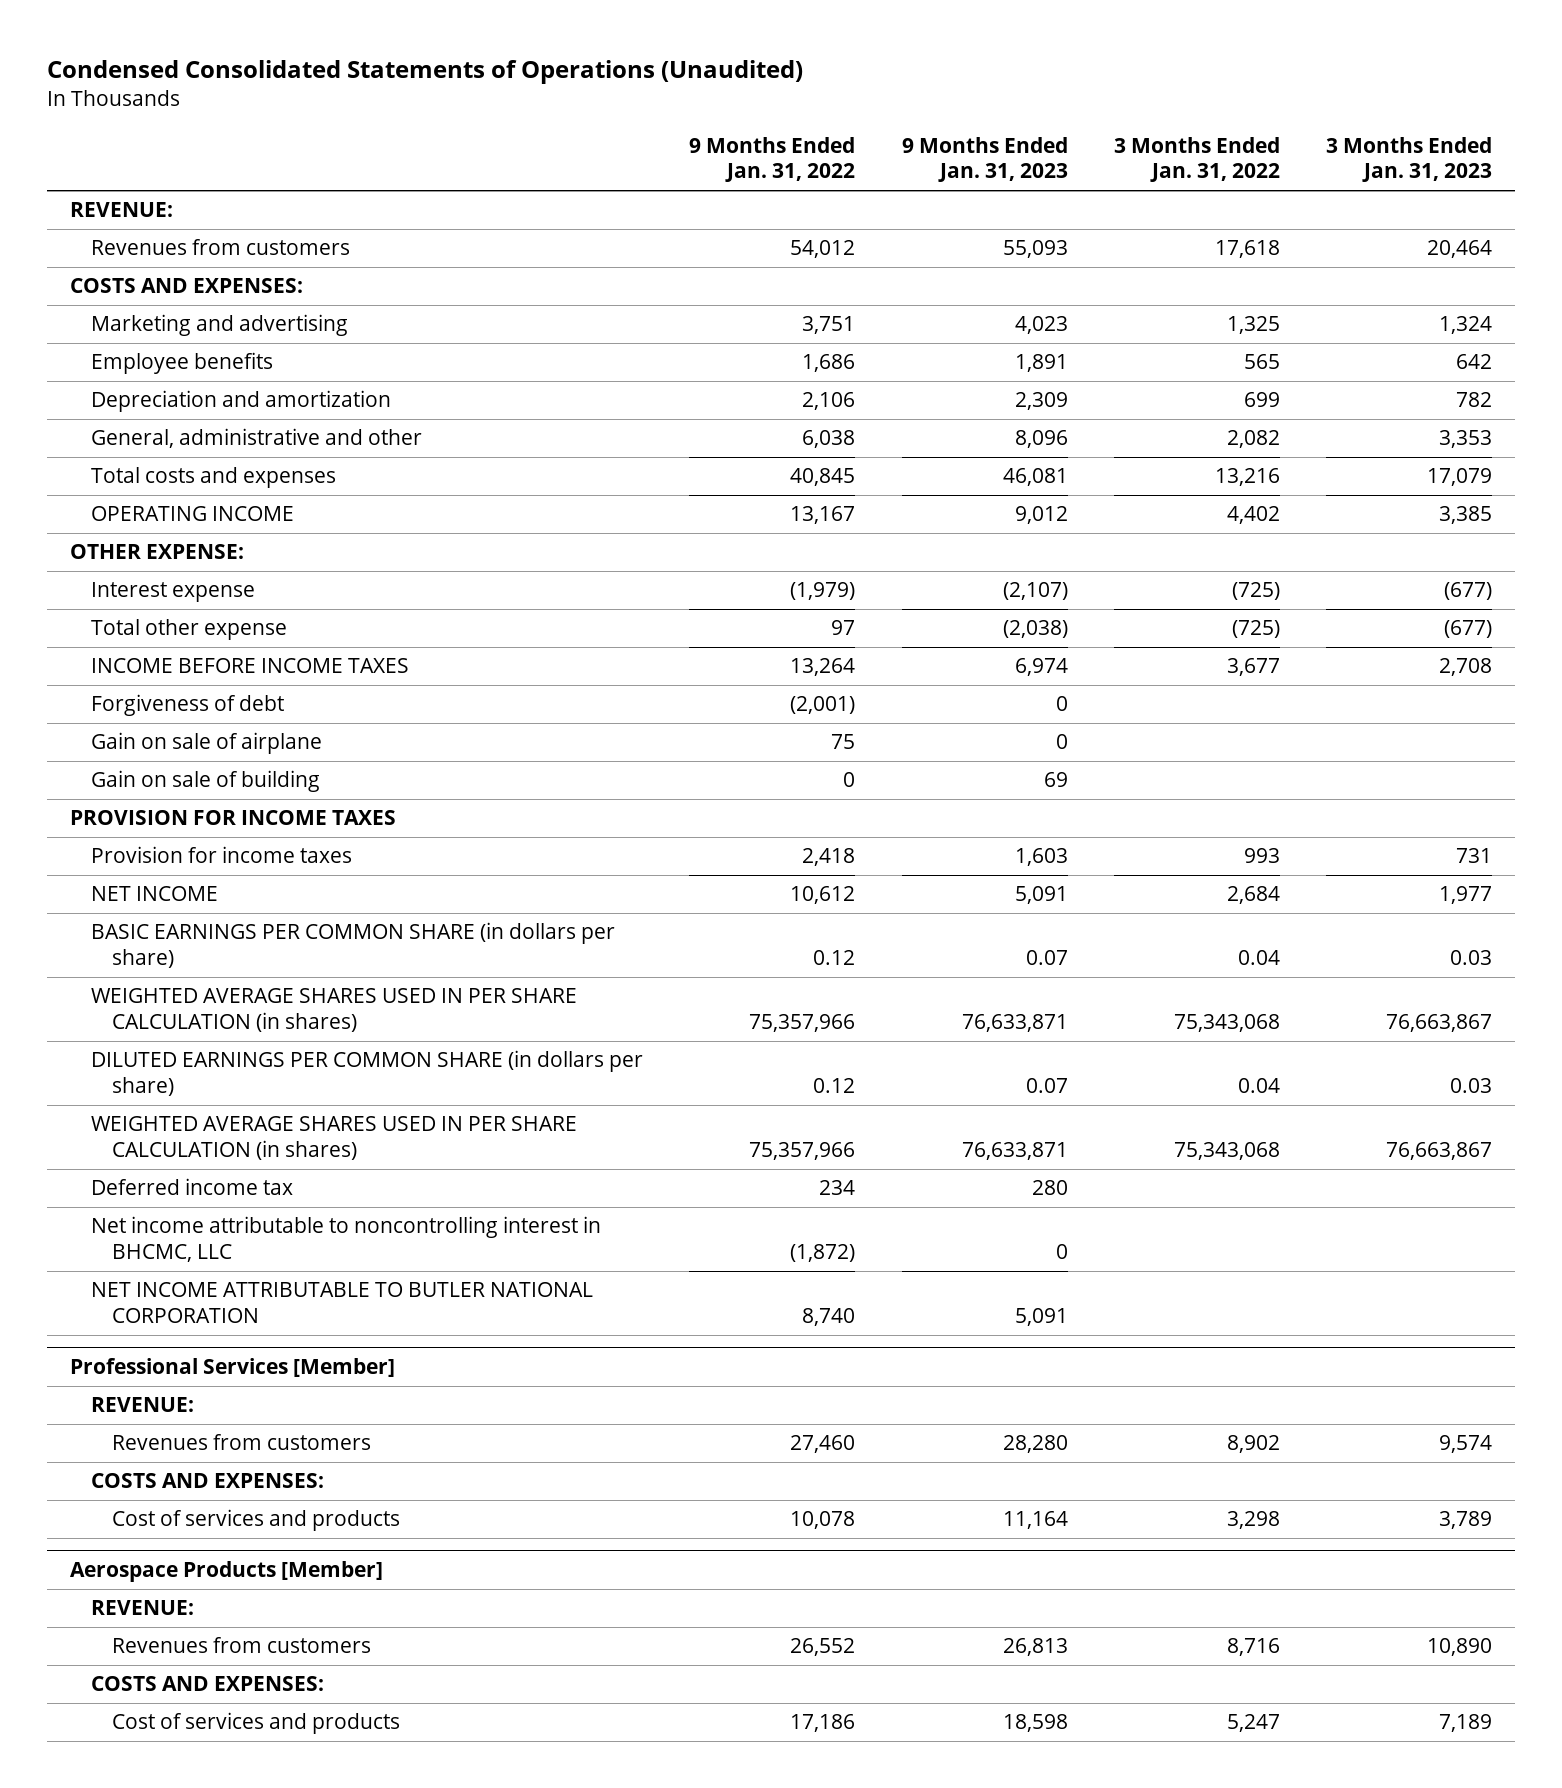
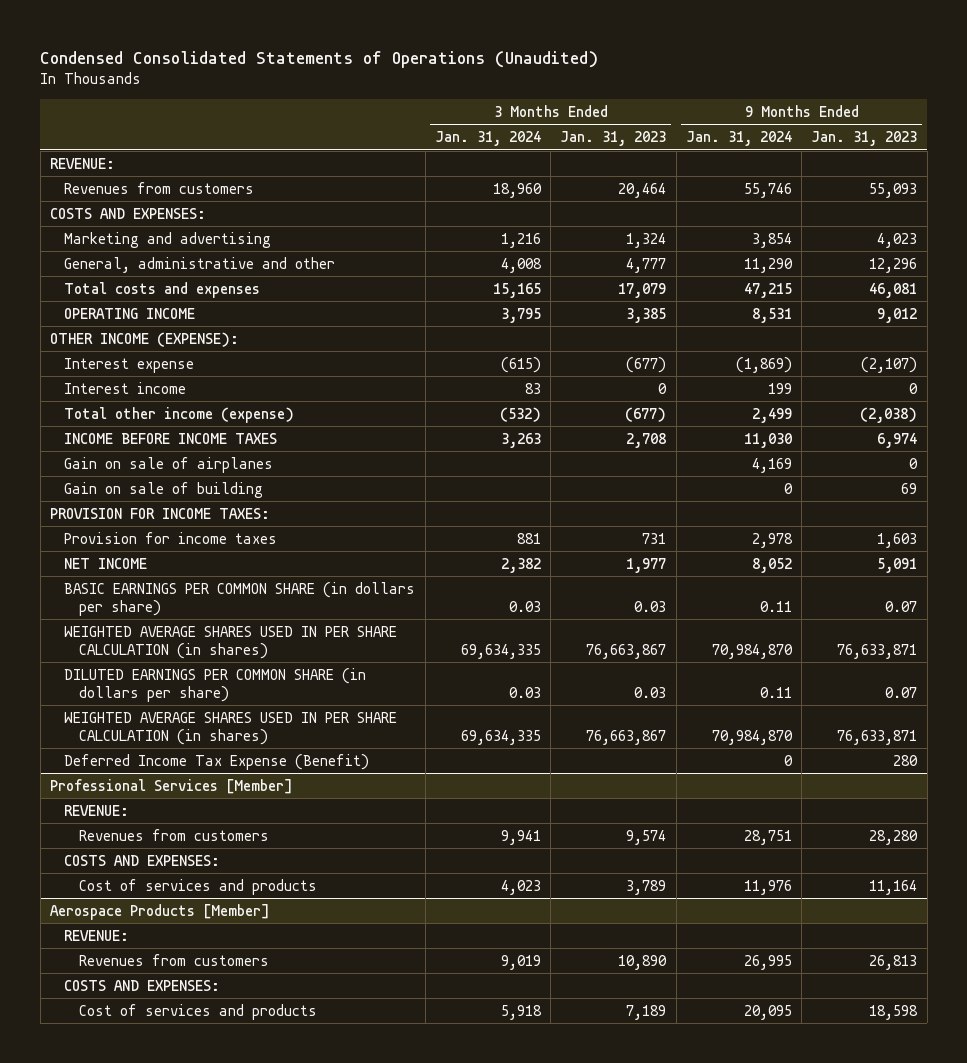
[689,136,856,183] 9 Months Ended Jan. 31, 2022 -> none
[1113,136,1280,183] 3 Months Ended Jan. 31, 2022 -> none
none -> [434,131,541,147] Jan. 31, 2024
none -> [685,131,792,147] Jan. 31, 2024
[91,352,274,375] Employee benefits -> none
[91,390,392,413] Depreciation and amortization -> none
[1014,430,1068,449] 8,096 -> [869,257,918,273] 12,296
[1439,430,1493,449] 3,353 -> [626,257,667,273] 4,777
[69,544,244,560] OTHER EXPENSE: -> [50,331,240,347] OTHER INCOME (EXPENSE):
none -> [64,381,187,394] Interest income
[91,619,288,641] Total other expense -> [64,406,295,423] Total other income (expense)
[91,694,285,717] Forgiveness of debt -> none
[91,732,323,755] Gain on sale of airplane -> [64,456,274,473] Gain on sale of airplanes
[69,810,396,826] PROVISION FOR INCOME TAXES -> [50,507,271,519] PROVISION FOR INCOME TAXES:
[91,1216,602,1262] Net income attributable to noncontrolling interest in BHCMC, LLC -> none
[91,1282,594,1323] NET INCOME ATTRIBUTABLE TO BUTLER NATIONAL CORPORATION -> none
[91,1178,294,1196] Deferred income tax -> [64,753,370,770] Deferred Income Tax Expense (Benefit)

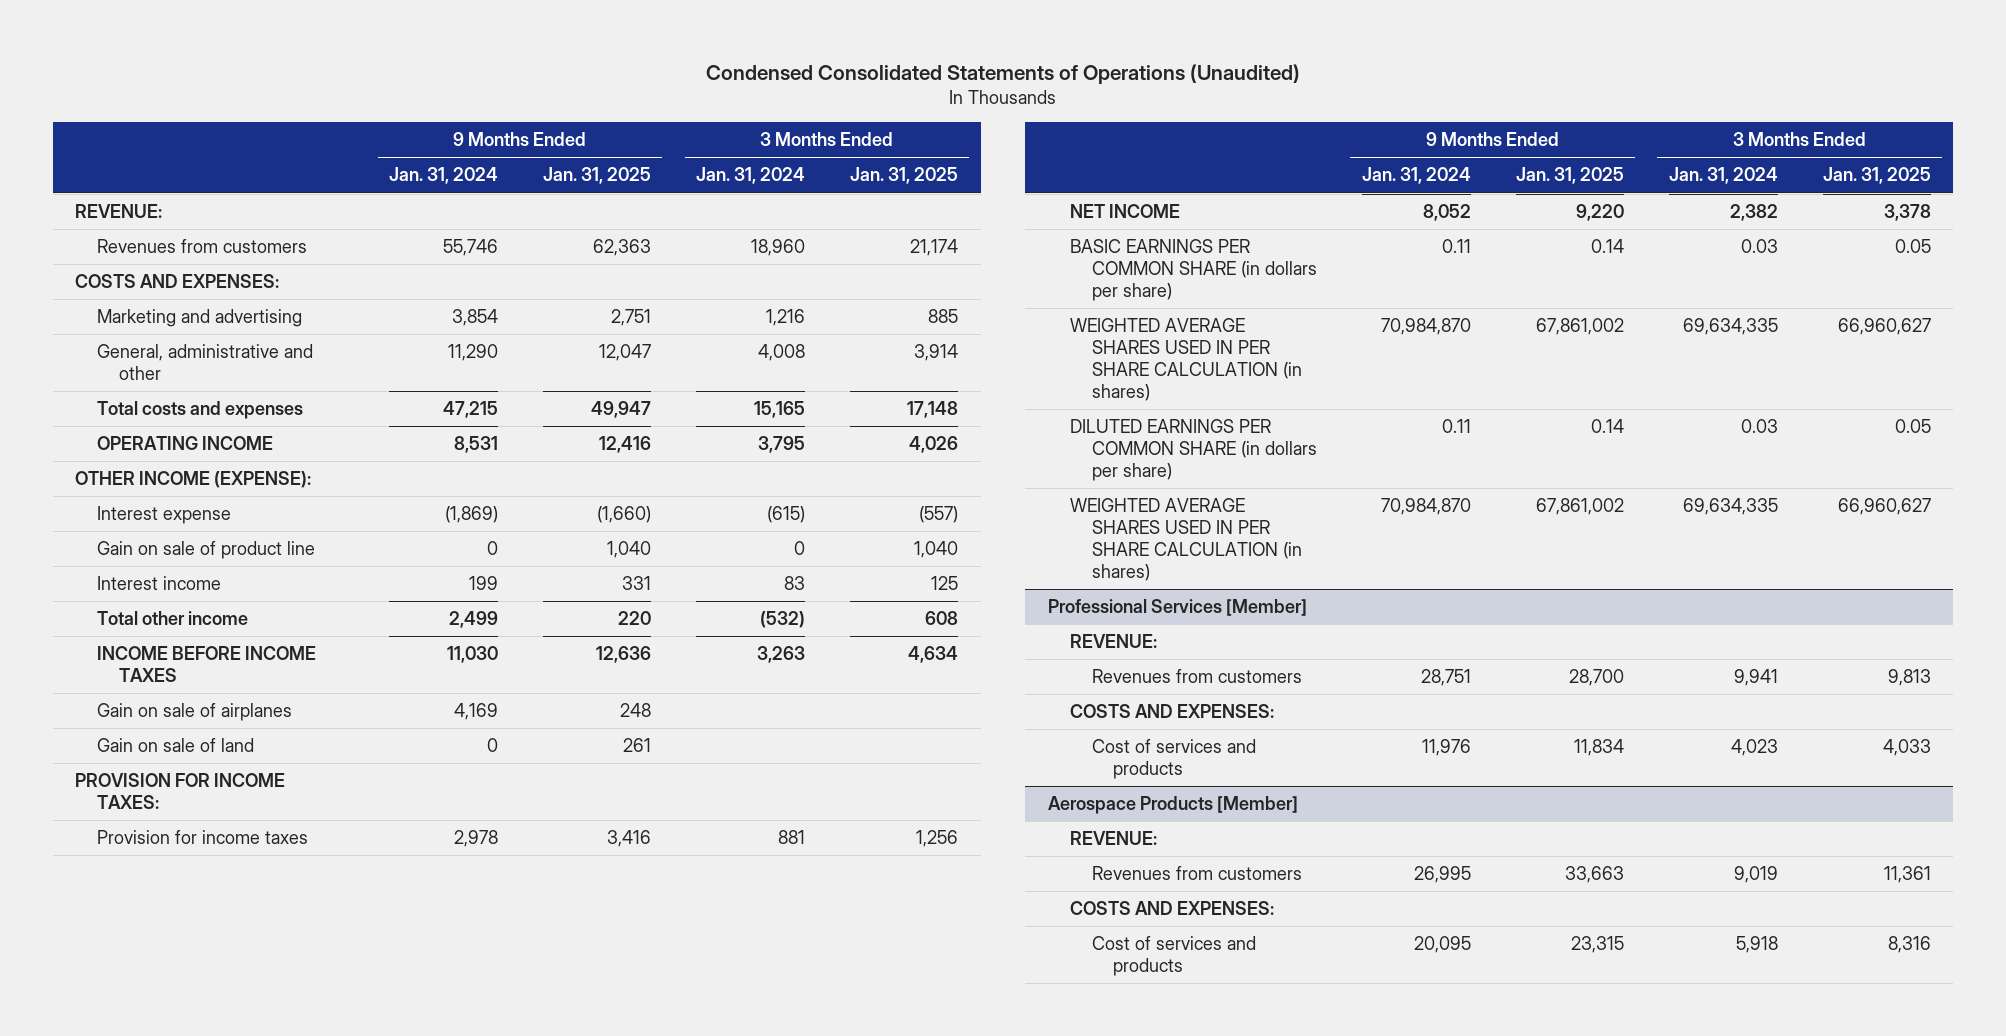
[560,131,667,147] Jan. 31, 2023 -> none
[811,131,918,147] Jan. 31, 2023 -> none
none -> [543,167,652,185] Jan. 31, 2025
none -> [850,167,959,185] Jan. 31, 2025
none -> [97,541,316,560] Gain on sale of product line
[64,406,295,423] Total other income (expense) -> [97,611,249,626] Total other income
[64,481,264,498] Gain on sale of building -> [97,738,255,753] Gain on sale of land
[64,753,370,770] Deferred Income Tax Expense (Benefit) -> none

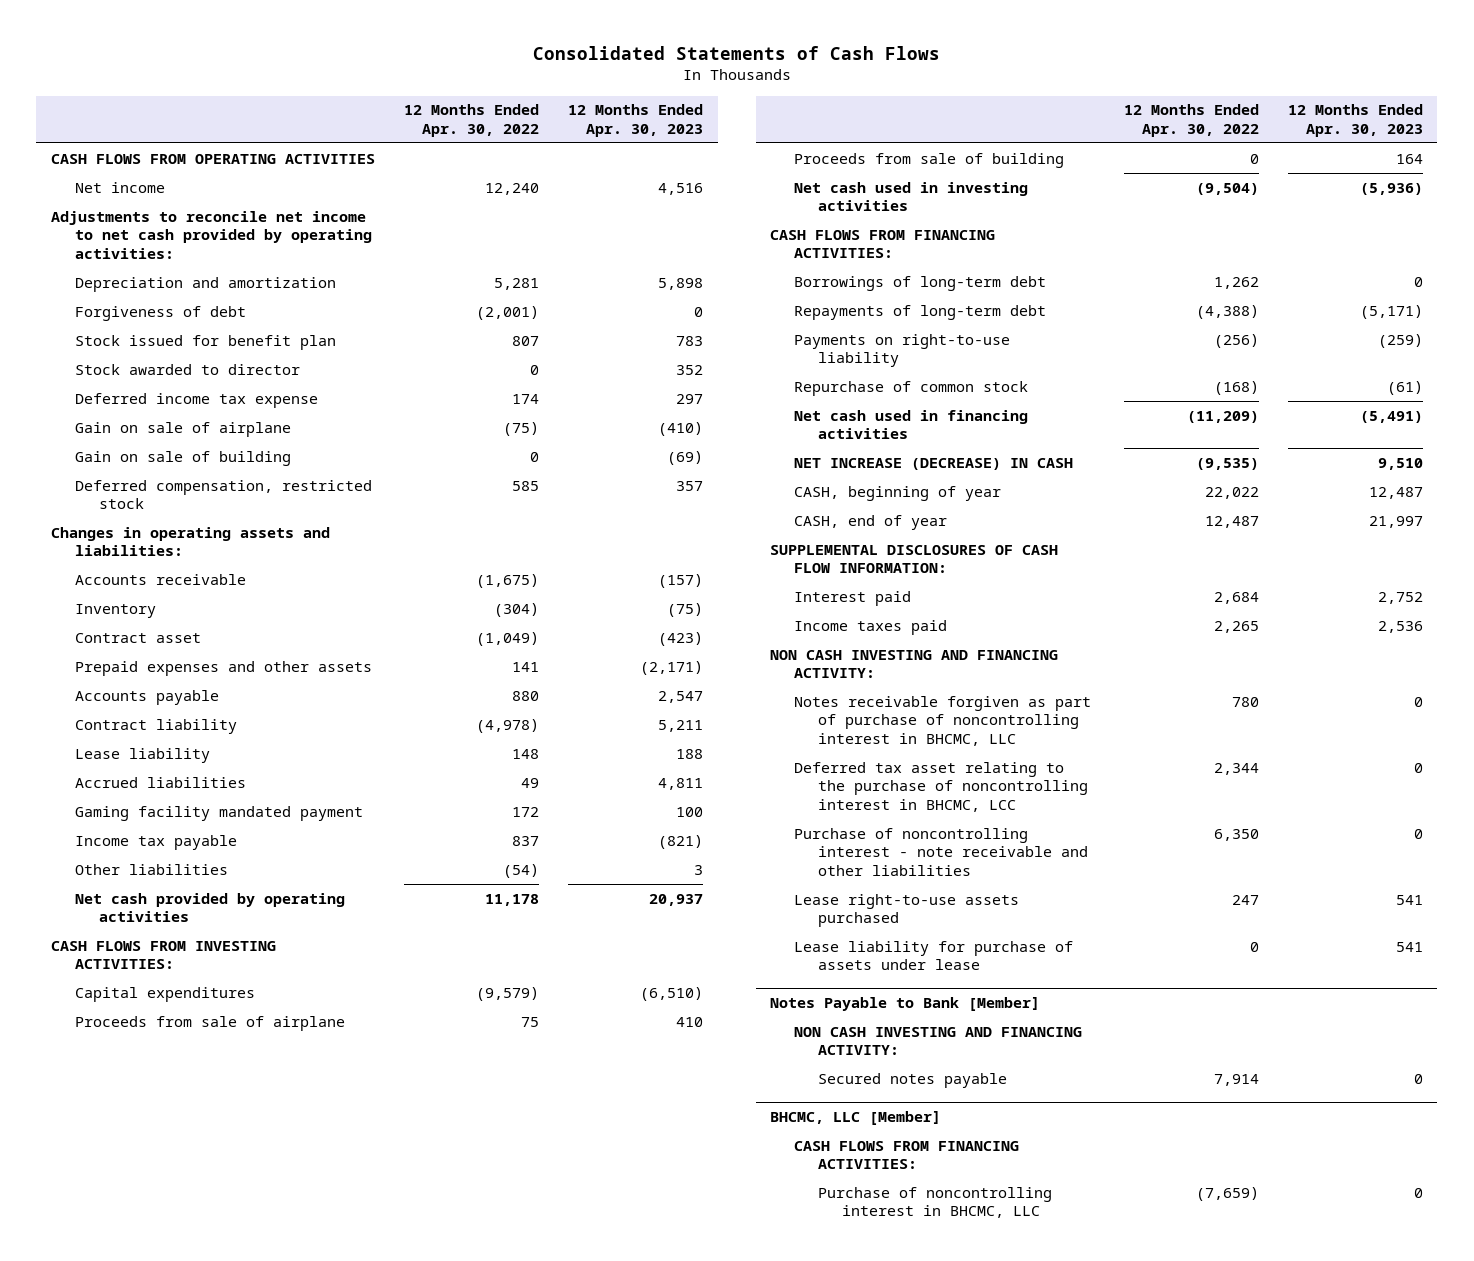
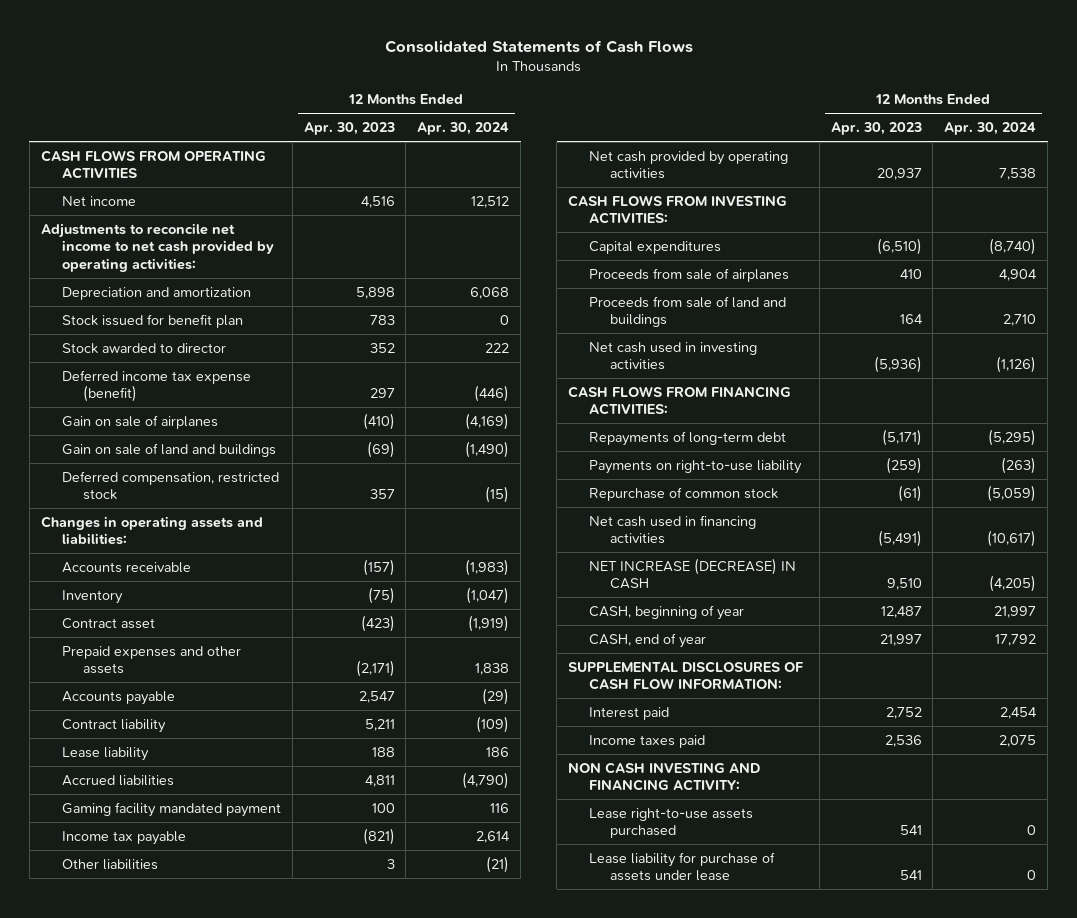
[404,104,540,137] 12 Months Ended Apr. 30, 2022 -> none
none -> [417,122,510,136] Apr. 30, 2024
[74,305,246,321] Forgiveness of debt -> none
[74,392,318,408] Deferred income tax expense -> [61,369,251,403] Deferred income tax expense (benefit)
[74,421,291,437] Gain on sale of airplane -> [61,414,218,429] Gain on sale of airplanes
[74,450,291,466] Gain on sale of building -> [61,442,276,457] Gain on sale of land and buildings
[74,1015,345,1031] Proceeds from sale of airplane -> [588,267,789,282] Proceeds from sale of airplanes
[794,152,1065,168] Proceeds from sale of building -> [588,295,786,328] Proceeds from sale of land and buildings
[794,275,1047,291] Borrowings of long-term debt -> none
[794,695,1092,746] Notes receivable forgiven as part of purchase of noncontrolling interest in BHCMC, LLC -> none
[794,761,1089,812] Deferred tax asset relating to the purchase of noncontrolling interest in BHCMC, LCC -> none
[794,827,1089,876] Purchase of noncontrolling interest - note receivable and other liabilities -> none
[770,997,1041,1012] Notes Payable to Bank [Member] -> none
[794,1026,1083,1056] NON CASH INVESTING AND FINANCING ACTIVITY: -> none
[818,1072,1008,1088] Secured notes payable -> none
[770,1111,942,1126] BHCMC, LLC [Member] -> none
[794,1140,1020,1170] CASH FLOWS FROM FINANCING ACTIVITIES: -> none
[818,1186,1053,1219] Purchase of noncontrolling interest in BHCMC, LLC -> none

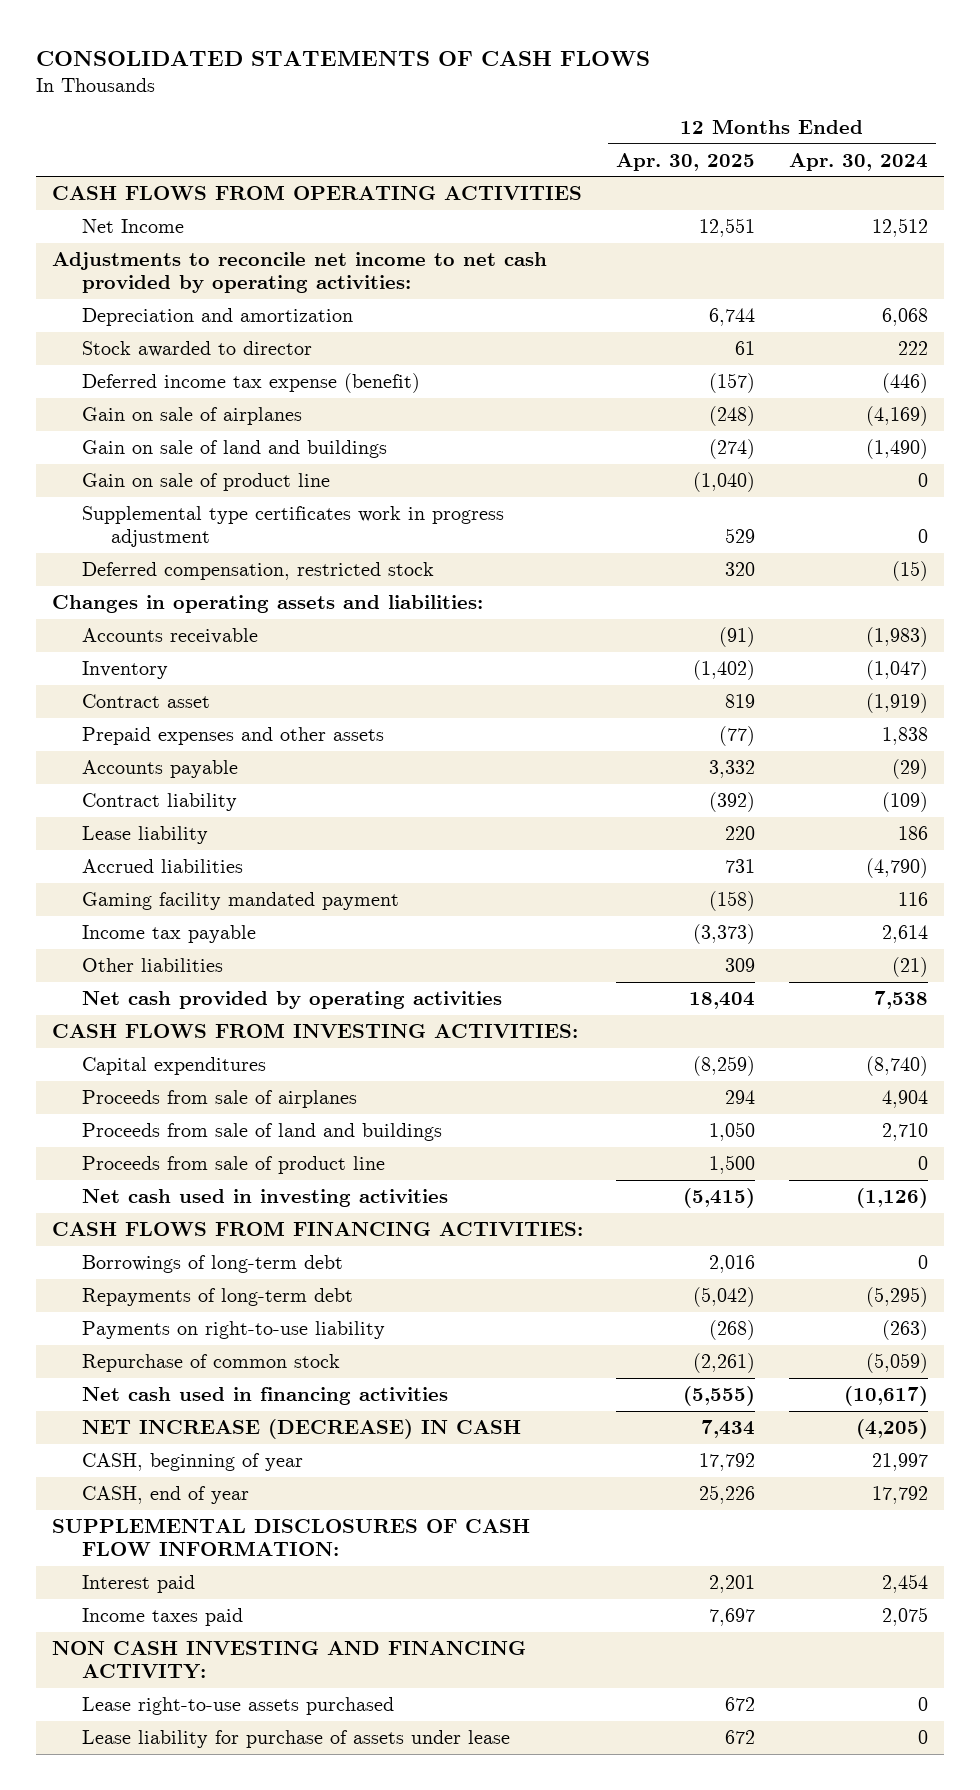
[384,39,693,53] Consolidated Statements of Cash Flows -> [35,50,650,66] CONSOLIDATED STATEMENTS OF CASH FLOWS
[303,122,395,136] Apr. 30, 2023 -> none
none -> [616,152,756,171] Apr. 30, 2025
[61,195,136,206] Net income -> [81,218,184,233] Net Income
[61,313,243,328] Stock issued for benefit plan -> none
none -> [81,472,330,491] Gain on sale of product line
none -> [81,505,504,548] Supplemental type certificates work in progress adjustment
none -> [81,1155,385,1174] Proceeds from sale of product line
none -> [81,1254,343,1273] Borrowings of long-term debt

